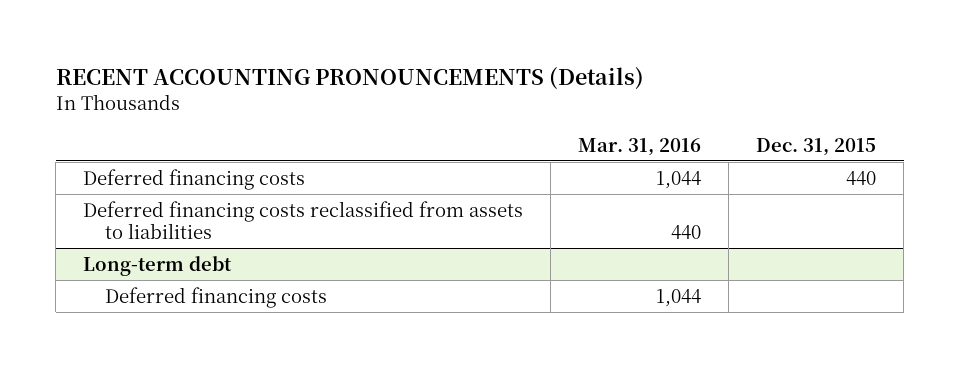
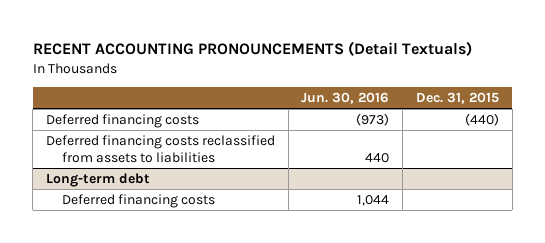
[55,66,644,90] RECENT ACCOUNTING PRONOUNCEMENTS (Details) -> [32,41,472,57] RECENT ACCOUNTING PRONOUNCEMENTS (Detail Textuals)
[578,137,702,156] Mar. 31, 2016 -> none
none -> [301,92,390,105] Jun. 30, 2016
[846,170,877,185] 440 -> [465,112,500,126] (440)

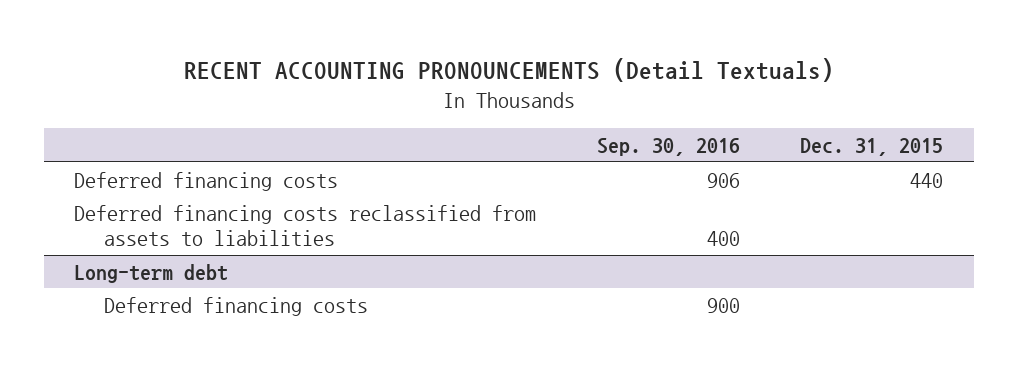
[301,92,390,105] Jun. 30, 2016 -> none
none -> [596,137,740,156] Sep. 30, 2016
[465,112,500,126] (440) -> [910,172,944,188] 440

